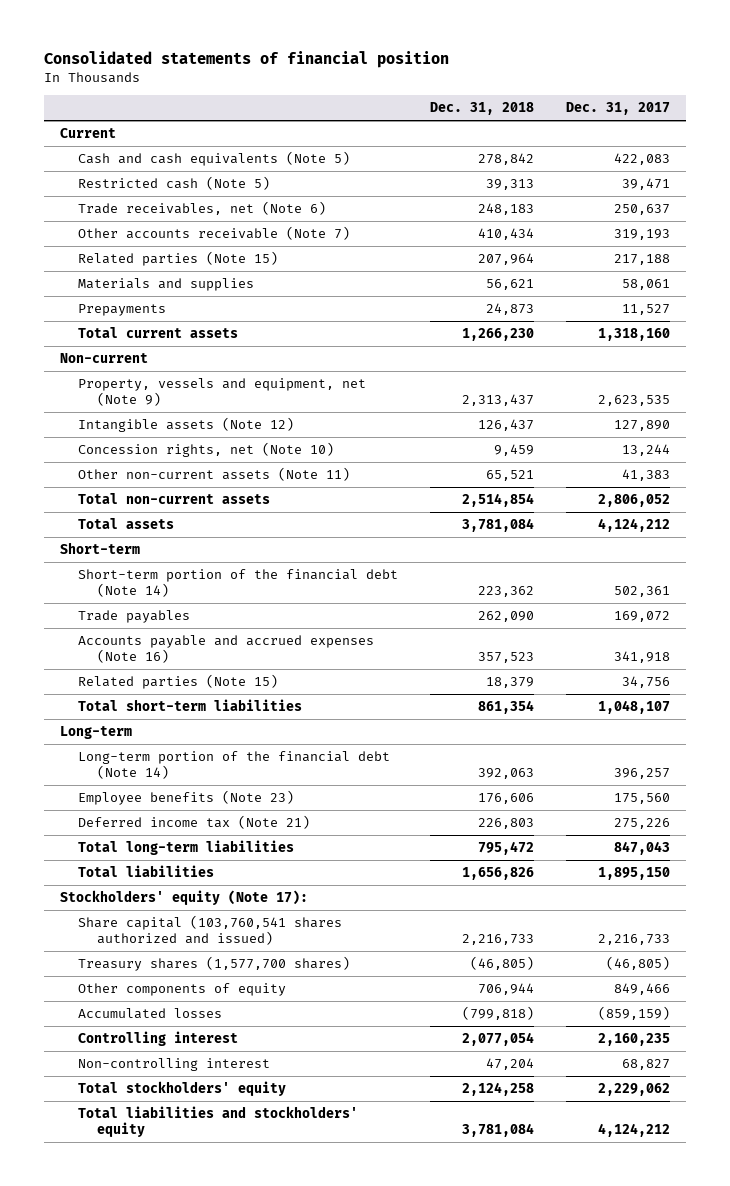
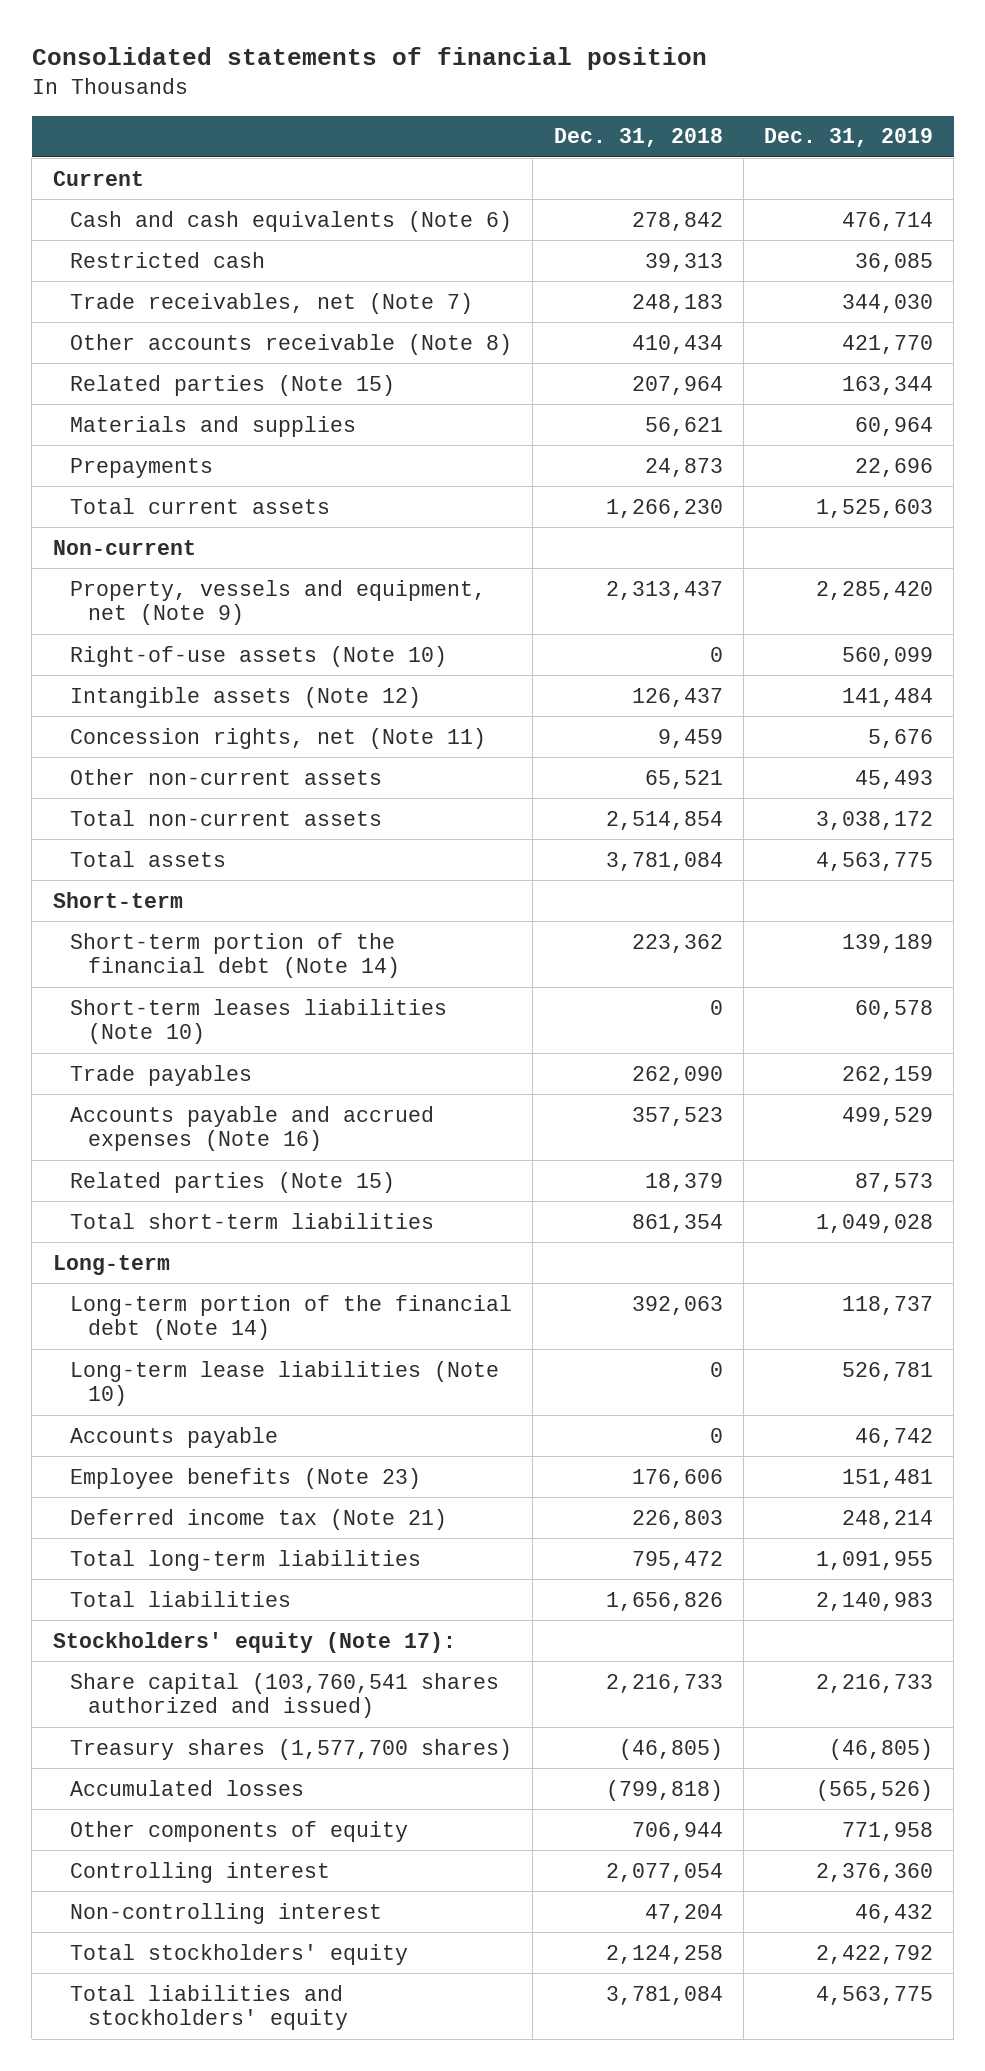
[566,102,671,116] Dec. 31, 2017 -> none
none -> [763,128,933,148] Dec. 31, 2019
[78,151,351,167] Cash and cash equivalents (Note 5) -> [70,210,513,232] Cash and cash equivalents (Note 6)
[78,176,271,191] Restricted cash (Note 5) -> [70,251,266,268] Restricted cash
[78,201,327,216] Trade receivables, net (Note 6) -> [70,292,474,314] Trade receivables, net (Note 7)
[78,226,351,241] Other accounts receivable (Note 7) -> [70,333,513,355] Other accounts receivable (Note 8)
none -> [70,645,448,667] Right-of-use assets (Note 10)
[78,442,335,458] Concession rights, net (Note 10) -> [70,727,487,749] Concession rights, net (Note 11)
[78,467,351,482] Other non-current assets (Note 11) -> [70,768,383,785] Other non-current assets
none -> [70,998,448,1045] Short-term leases liabilities (Note 10)
none -> [70,1360,500,1407] Long-term lease liabilities (Note 10)
none -> [70,1426,279,1448] Accounts payable
[78,983,287,997] Other components of equity -> [70,1820,409,1842] Other components of equity

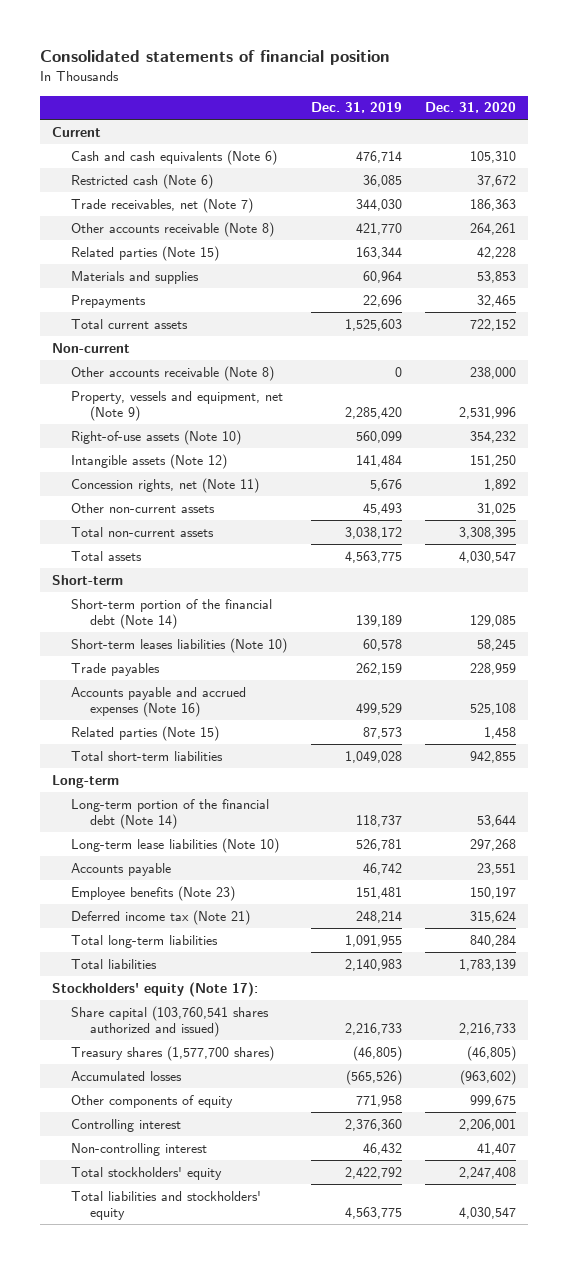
[553,128,723,148] Dec. 31, 2018 -> none
none -> [425,102,517,114] Dec. 31, 2020
[70,251,266,268] Restricted cash -> [70,173,213,189] Restricted cash (Note 6)
none -> [70,365,274,381] Other accounts receivable (Note 8)

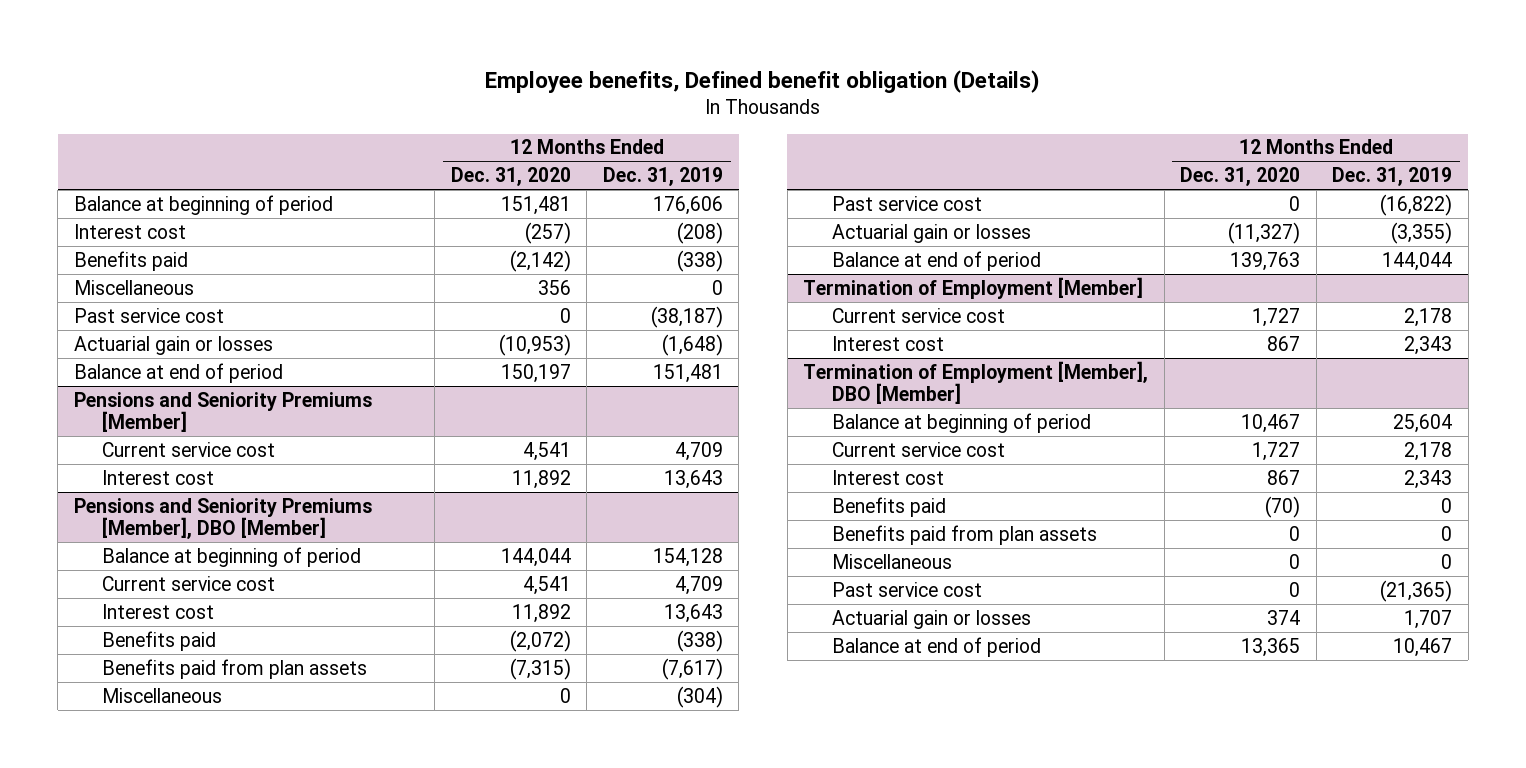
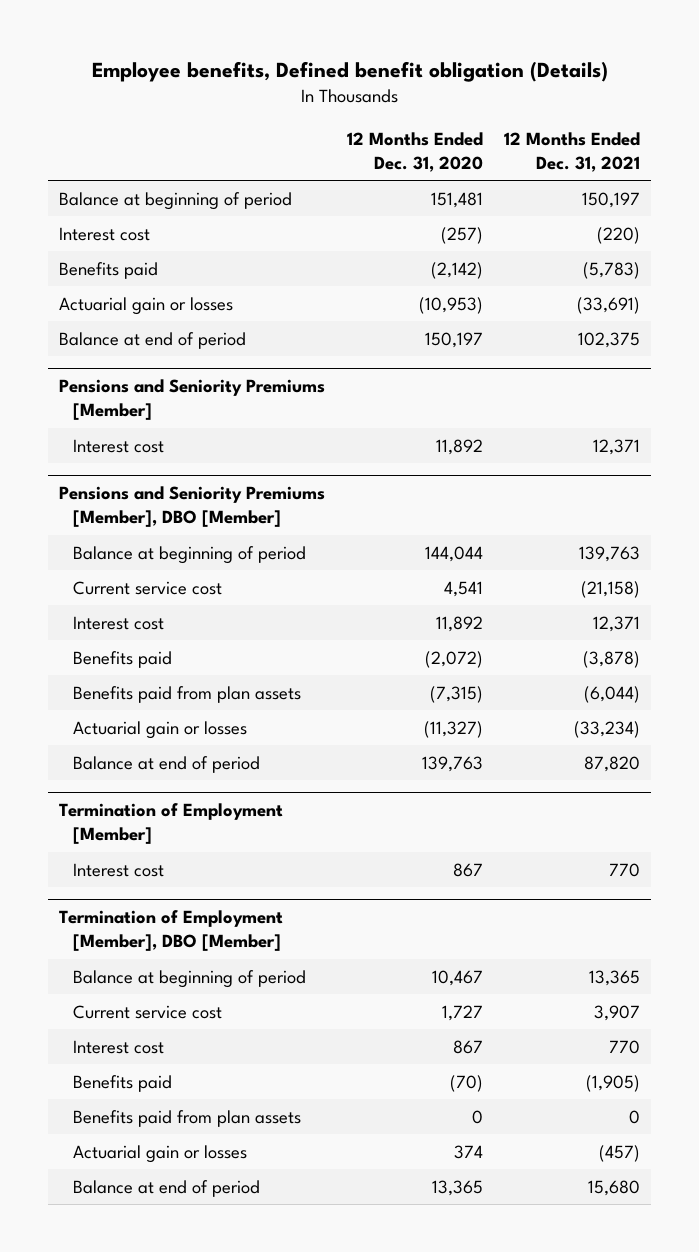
[602,167,723,187] Dec. 31, 2019 -> none
none -> [504,131,641,172] 12 Months Ended Dec. 31, 2021
[73,279,194,295] Miscellaneous -> none
[73,307,224,323] Past service cost -> none
[102,441,276,457] Current service cost -> none
[102,687,223,703] Miscellaneous -> none
[831,195,982,211] Past service cost -> none
[831,307,1005,323] Current service cost -> none
[831,553,952,569] Miscellaneous -> none
[831,581,982,597] Past service cost -> none

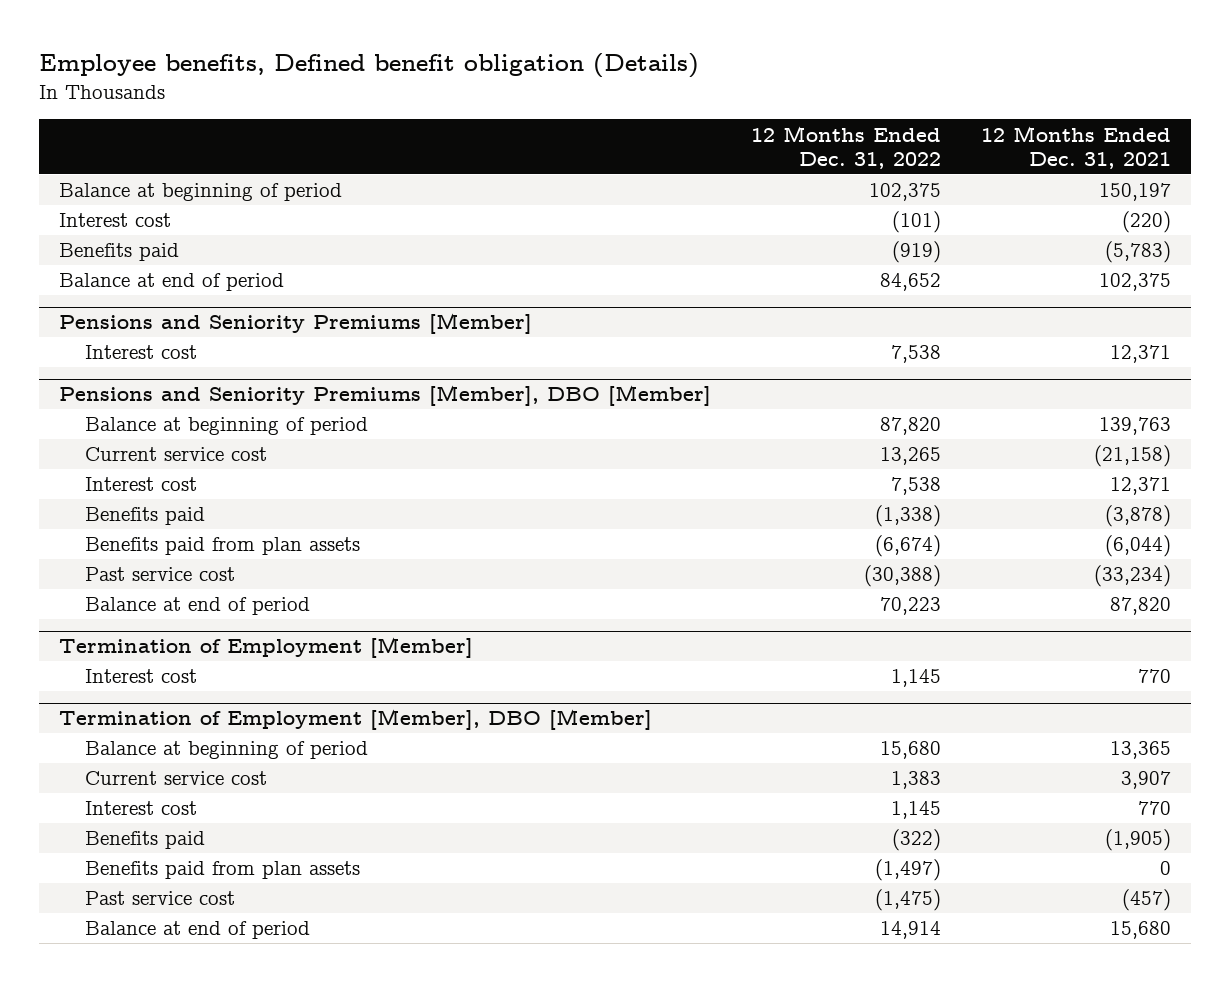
[346,131,483,172] 12 Months Ended Dec. 31, 2020 -> none
none -> [750,125,941,170] 12 Months Ended Dec. 31, 2022
[58,296,233,315] Actuarial gain or losses -> none
[73,720,248,739] Actuarial gain or losses -> [84,567,235,582] Past service cost
[73,1144,248,1163] Actuarial gain or losses -> [84,891,235,906] Past service cost

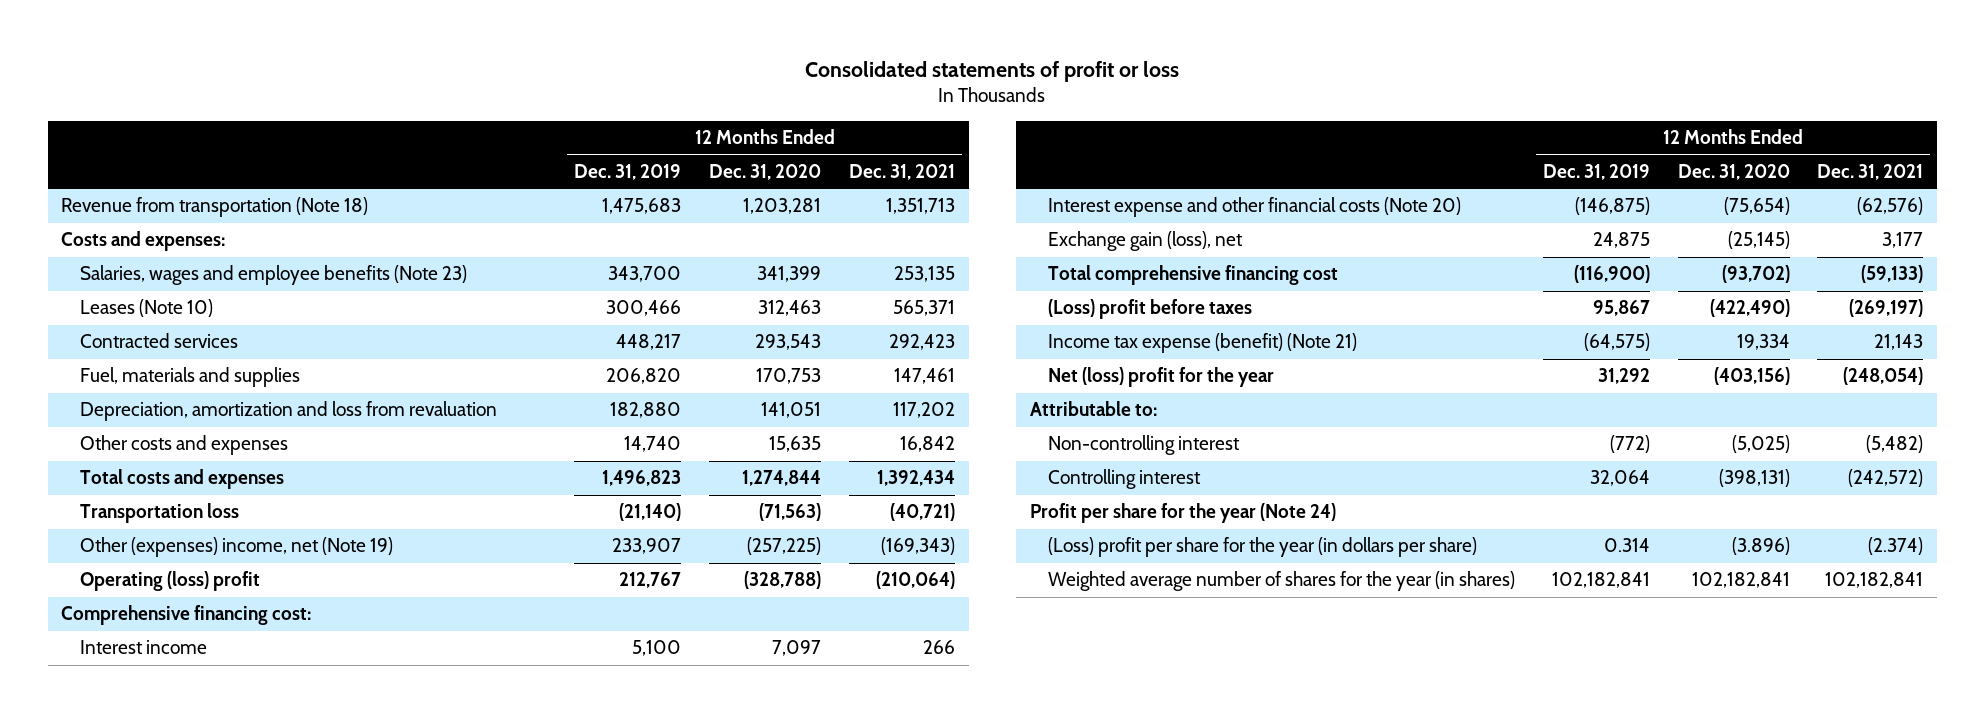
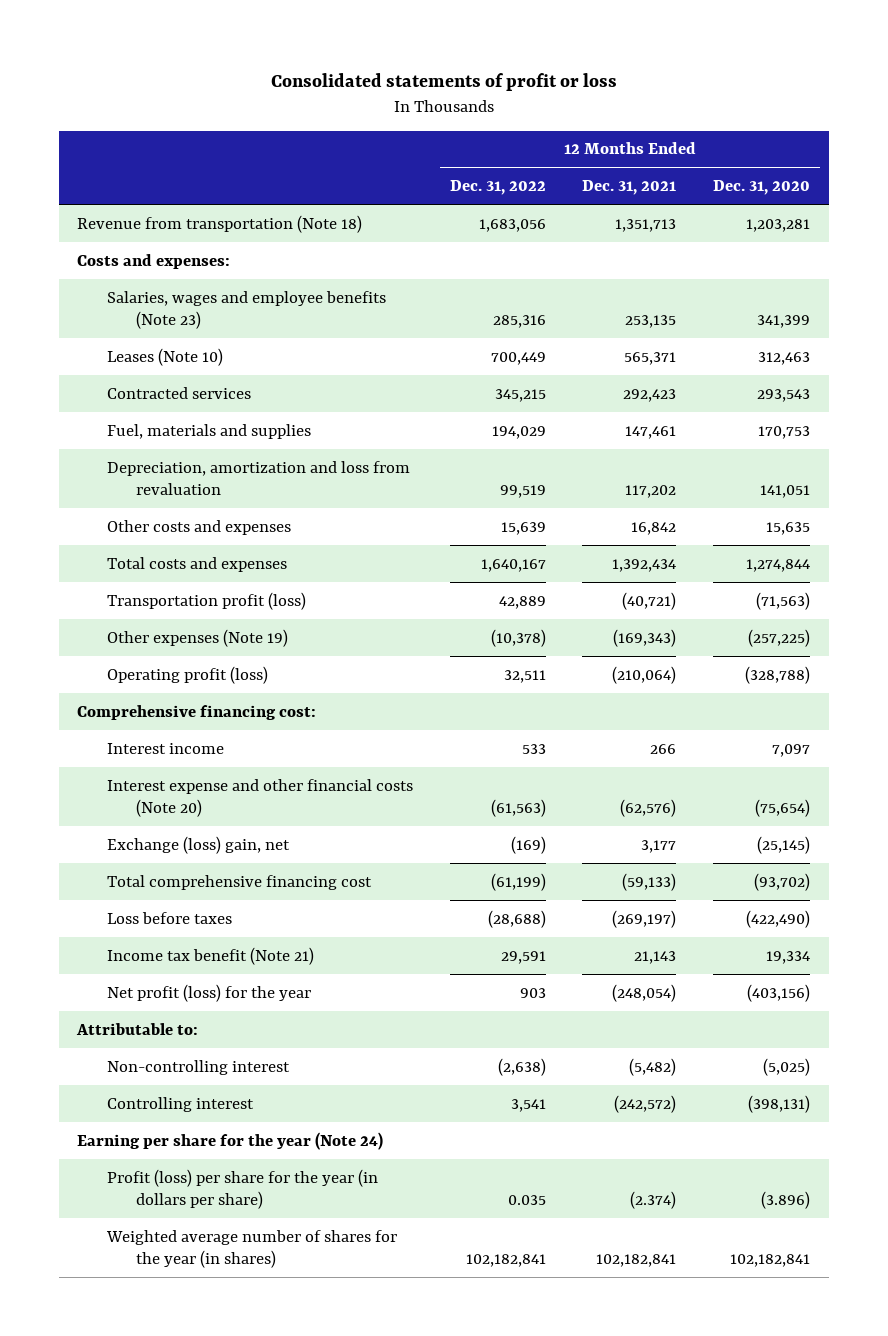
[574,163,682,180] Dec. 31, 2019 -> none
none -> [449,180,546,196] Dec. 31, 2022
[79,503,239,524] Transportation loss -> [106,591,306,610] Transportation profit (loss)
[79,537,393,558] Other (expenses) income, net (Note 19) -> [106,628,288,647] Other expenses (Note 19)
[79,571,260,592] Operating (loss) profit -> [106,665,268,684] Operating profit (loss)
[1047,231,1243,252] Exchange gain (loss), net -> [106,835,290,854] Exchange (loss) gain, net
[1047,299,1252,320] (Loss) profit before taxes -> [106,911,232,924] Loss before taxes
[1047,333,1357,354] Income tax expense (benefit) (Note 21) -> [106,946,314,965] Income tax benefit (Note 21)
[1047,367,1274,388] Net (loss) profit for the year -> [106,983,311,1002] Net profit (loss) for the year
[1029,503,1336,524] Profit per share for the year (Note 24) -> [77,1131,384,1150] Earning per share for the year (Note 24)
[1047,537,1477,558] (Loss) profit per share for the year (in dollars per share) -> [106,1168,378,1209] Profit (loss) per share for the year (in dollars per share)

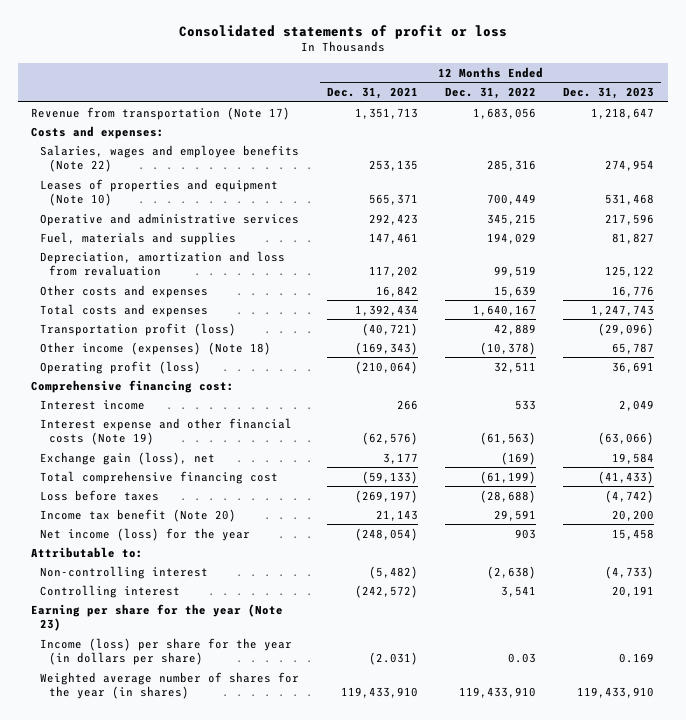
[713,180,811,196] Dec. 31, 2020 -> none
none -> [563,87,655,100] Dec. 31, 2023
[77,214,363,233] Revenue from transportation (Note 18) -> [31,106,291,120] Revenue from transportation (Note 17)
[106,290,386,329] Salaries, wages and employee benefits (Note 23) -> [40,144,300,173] Salaries, wages and employee benefits (Note 22)
[106,347,223,366] Leases (Note 10) -> [40,178,279,207] Leases of properties and equipment (Note 10)
[106,386,251,399] Contracted services -> [40,212,300,226] Operative and administrative services
[106,628,288,647] Other expenses (Note 19) -> [40,341,272,355] Other income (expenses) (Note 18)
[106,778,413,817] Interest expense and other financial costs (Note 20) -> [40,417,293,446] Interest expense and other financial costs (Note 19)
[106,835,290,854] Exchange (loss) gain, net -> [40,451,216,465] Exchange gain (loss), net
[106,946,314,965] Income tax benefit (Note 21) -> [40,508,237,522] Income tax benefit (Note 20)
[106,983,311,1002] Net profit (loss) for the year -> [40,527,251,541] Net income (loss) for the year
[77,1131,384,1150] Earning per share for the year (Note 24) -> [31,603,284,632] Earning per share for the year (Note 23)
[106,1168,378,1209] Profit (loss) per share for the year (in dollars per share) -> [40,637,293,666] Income (loss) per share for the year (in dollars per share)
[507,1194,546,1205] 0.035 -> [508,653,537,664] 0.03
[630,1190,677,1209] (2.374) -> [368,652,418,666] (2.031)
[465,1253,546,1267] 102,182,841 -> [459,687,537,699] 119,433,910
[596,1253,677,1267] 102,182,841 -> [340,687,418,699] 119,433,910

